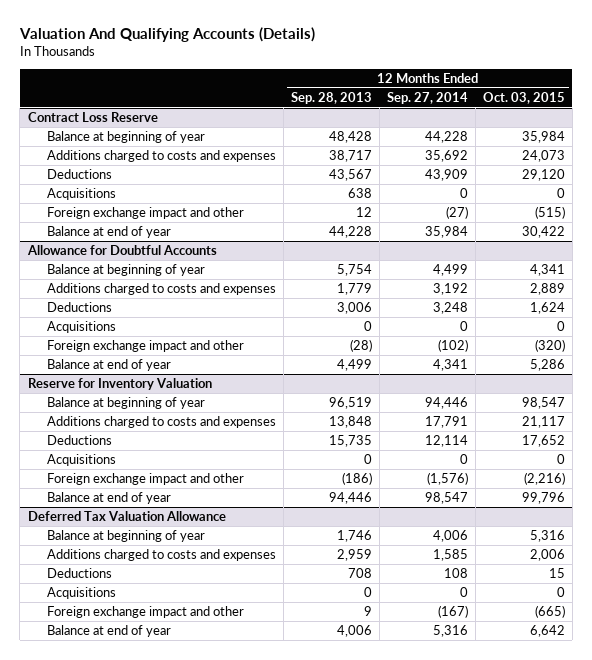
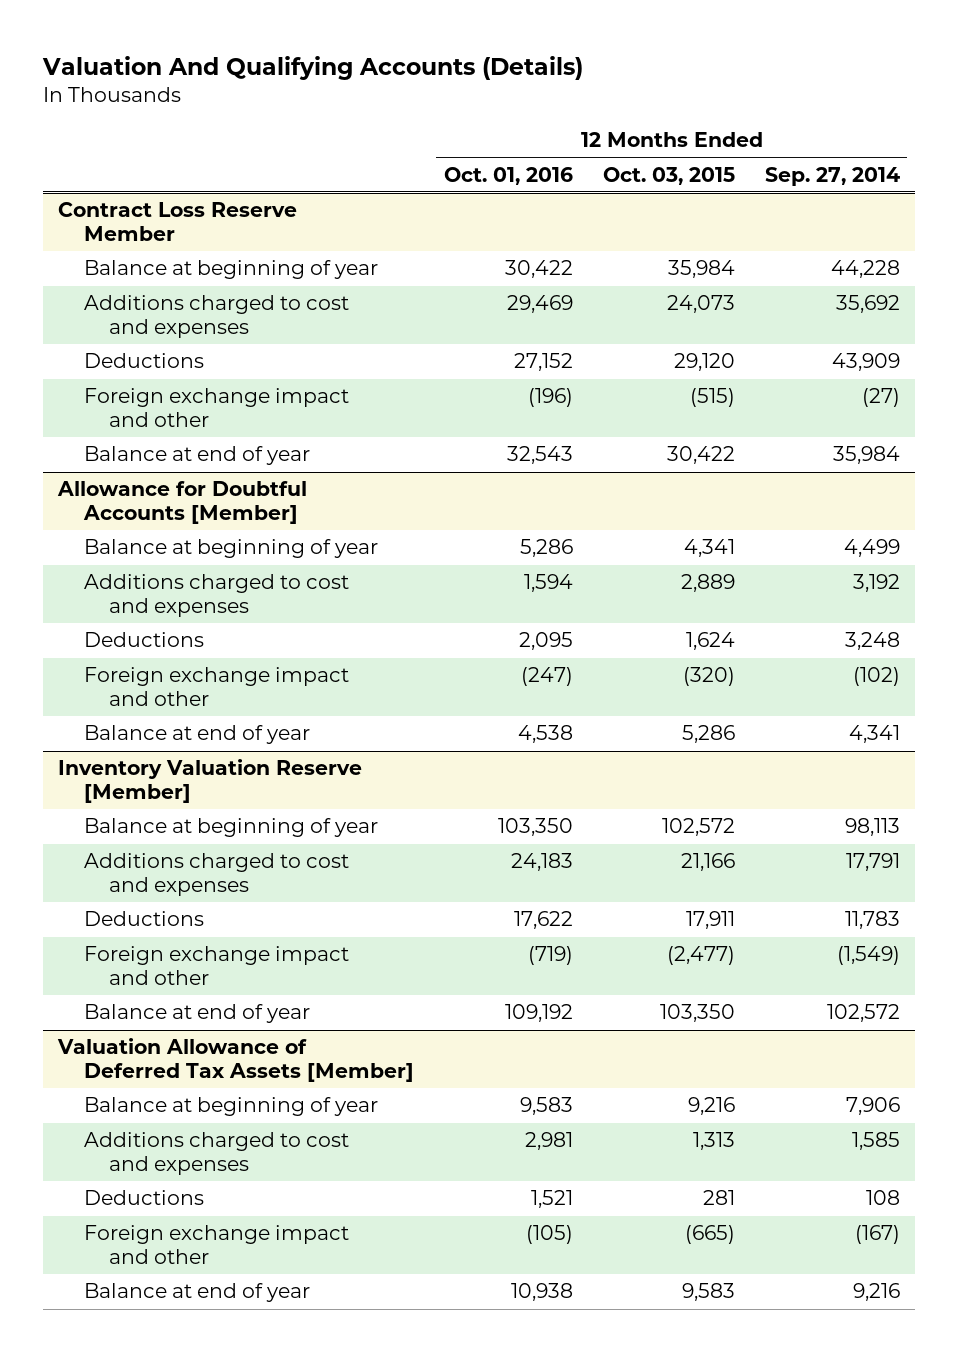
[290,91,372,104] Sep. 28, 2013 -> none
none -> [443,166,573,185] Oct. 01, 2016
[27,111,158,122] Contract Loss Reserve -> [58,202,298,242] Contract Loss Reserve Member
[46,149,276,162] Additions charged to costs and expenses -> [83,295,349,339] Additions charged to cost and expenses
[46,187,116,200] Acquisitions -> none
[26,244,217,255] Allowance for Doubtful Accounts -> [57,481,308,525] Allowance for Doubtful Accounts [Member]
[46,282,276,295] Additions charged to costs and expenses -> [83,574,349,618] Additions charged to cost and expenses
[46,320,116,333] Acquisitions -> none
[46,453,116,466] Acquisitions -> none
[46,586,116,599] Acquisitions -> none
[27,377,212,390] Reserve for Inventory Valuation -> [58,759,363,804] Inventory Valuation Reserve [Member]
[424,396,468,409] 94,446 -> [844,818,900,837] 98,113
[521,396,565,409] 98,547 -> [661,818,735,837] 102,572
[46,415,276,428] Additions charged to costs and expenses -> [83,853,349,897] Additions charged to cost and expenses
[521,415,565,428] 21,117 -> [680,853,735,872] 21,166
[424,434,468,447] 12,114 -> [844,911,900,930] 11,783
[521,434,565,447] 17,652 -> [685,911,735,930] 17,911
[426,471,468,485] (1,576) -> [836,946,900,966] (1,549)
[523,471,565,485] (2,216) -> [666,946,735,966] (2,477)
[424,491,468,504] 98,547 -> [826,1004,900,1023] 102,572
[521,491,565,504] 99,796 -> [659,1004,735,1023] 103,350
[27,510,226,521] Deferred Tax Valuation Allowance -> [57,1038,414,1083] Valuation Allowance of Deferred Tax Assets [Member]
[432,529,468,542] 4,006 -> [845,1097,900,1116] 7,906
[529,529,565,542] 5,316 -> [687,1097,735,1116] 9,216
[46,548,276,561] Additions charged to costs and expenses -> [83,1132,349,1176] Additions charged to cost and expenses
[529,548,565,561] 2,006 -> [692,1132,735,1151] 1,313
[548,567,565,578] 15 -> [702,1190,735,1206] 281
[432,624,468,637] 5,316 -> [852,1283,900,1302] 9,216
[529,624,565,637] 6,642 -> [681,1283,735,1302] 9,583

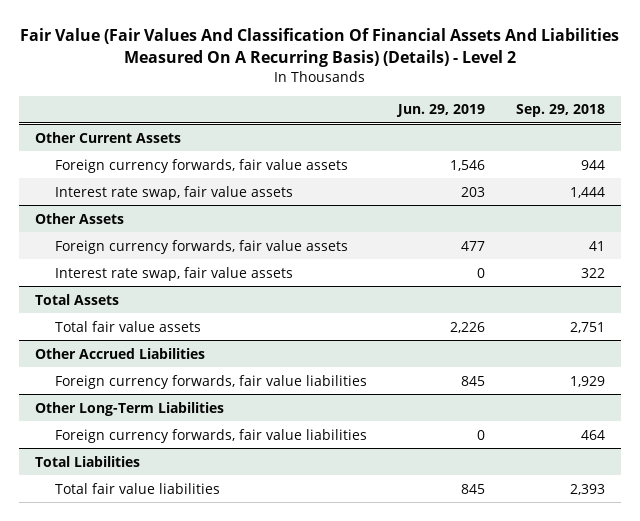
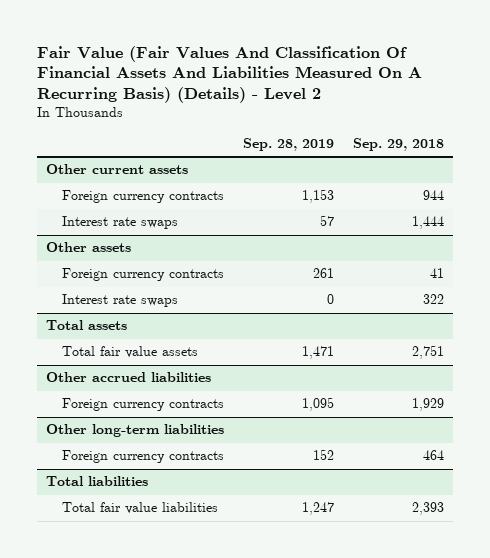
[396,104,486,118] Jun. 29, 2019 -> none
none -> [242,137,334,151] Sep. 28, 2019
[34,131,181,143] Other Current Assets -> [46,164,189,175] Other current assets
[54,158,348,173] Foreign currency forwards, fair value assets -> [61,190,224,204] Foreign currency contracts
[54,185,293,200] Interest rate swap, fair value assets -> [61,216,178,230] Interest rate swaps
[34,212,124,224] Other Assets -> [46,242,132,253] Other assets
[54,239,348,254] Foreign currency forwards, fair value assets -> [61,268,224,282] Foreign currency contracts
[54,266,293,281] Interest rate swap, fair value assets -> [61,294,178,308] Interest rate swaps
[34,293,119,305] Total Assets -> [46,320,128,331] Total assets
[34,347,205,359] Other Accrued Liabilities -> [46,372,212,383] Other accrued liabilities
[54,374,367,389] Foreign currency forwards, fair value liabilities -> [61,398,224,412] Foreign currency contracts
[34,401,224,416] Other Long-Term Liabilities -> [46,424,225,438] Other long-term liabilities
[54,428,367,443] Foreign currency forwards, fair value liabilities -> [61,450,224,464] Foreign currency contracts
[34,455,140,467] Total Liabilities -> [46,476,149,487] Total liabilities

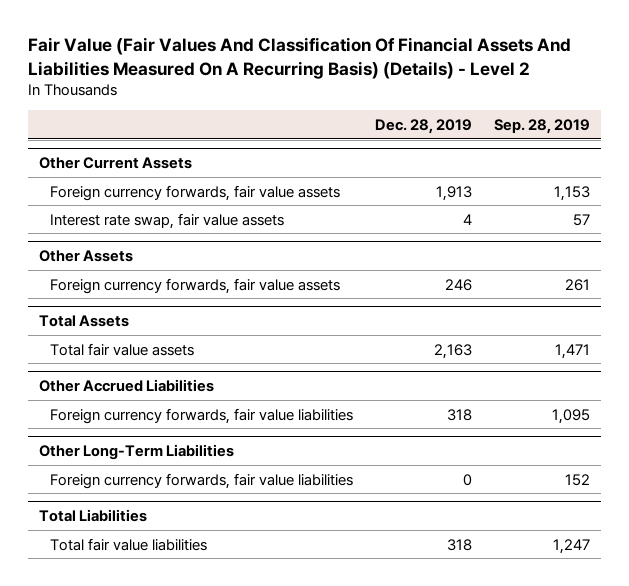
[352,137,444,151] Sep. 29, 2018 -> none
none -> [374,118,472,134] Dec. 28, 2019
[61,294,178,308] Interest rate swaps -> none
[46,164,189,175] Other current assets -> [38,157,192,170] Other Current Assets
[61,190,224,204] Foreign currency contracts -> [49,184,340,201] Foreign currency forwards, fair value assets
[61,216,178,230] Interest rate swaps -> [49,212,284,229] Interest rate swap, fair value assets
[46,242,132,253] Other assets -> [38,250,133,263] Other Assets
[61,268,224,282] Foreign currency contracts -> [49,277,340,294] Foreign currency forwards, fair value assets
[46,320,128,331] Total assets -> [38,315,129,328] Total Assets
[46,372,212,383] Other accrued liabilities -> [38,379,214,393] Other Accrued Liabilities
[61,398,224,412] Foreign currency contracts -> [49,407,353,424] Foreign currency forwards, fair value liabilities
[46,424,225,438] Other long-term liabilities -> [38,444,234,461] Other Long-Term Liabilities
[61,450,224,464] Foreign currency contracts -> [49,472,353,489] Foreign currency forwards, fair value liabilities
[46,476,149,487] Total liabilities -> [38,509,147,523] Total Liabilities

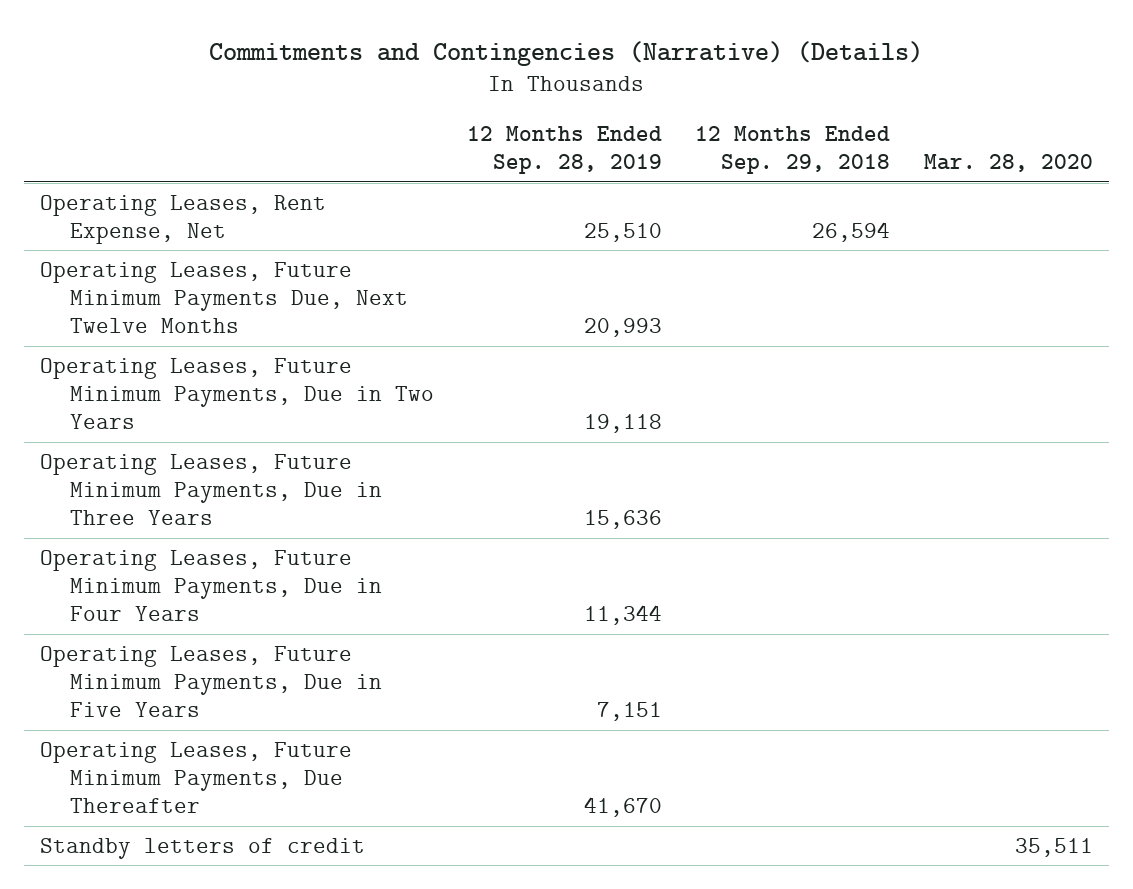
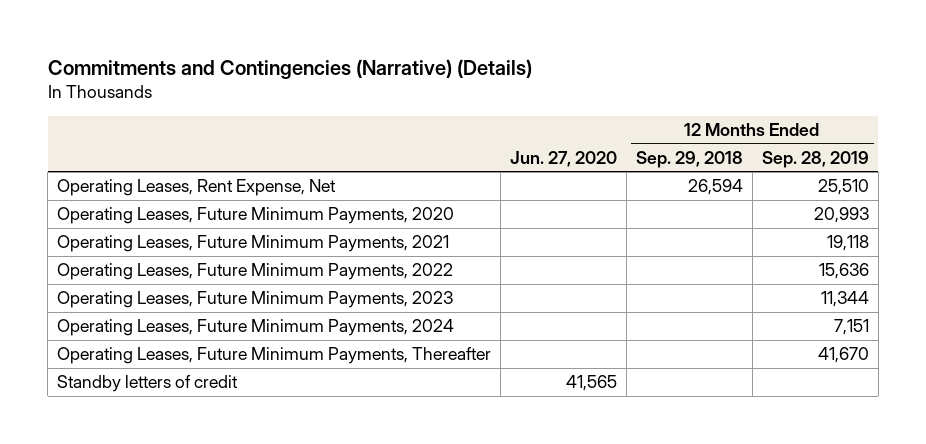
[923,154,1093,173] Mar. 28, 2020 -> none
none -> [509,150,617,167] Jun. 27, 2020
[40,261,409,334] Operating Leases, Future Minimum Payments Due, Next Twelve Months -> [57,207,455,225] Operating Leases, Future Minimum Payments, 2020
[40,357,435,430] Operating Leases, Future Minimum Payments, Due in Two Years -> [57,235,450,253] Operating Leases, Future Minimum Payments, 2021
[40,453,383,526] Operating Leases, Future Minimum Payments, Due in Three Years -> [57,263,454,281] Operating Leases, Future Minimum Payments, 2022
[40,549,383,622] Operating Leases, Future Minimum Payments, Due in Four Years -> [57,291,454,309] Operating Leases, Future Minimum Payments, 2023
[40,645,383,718] Operating Leases, Future Minimum Payments, Due in Five Years -> [57,319,455,337] Operating Leases, Future Minimum Payments, 2024
[40,741,353,814] Operating Leases, Future Minimum Payments, Due Thereafter -> [57,347,492,365] Operating Leases, Future Minimum Payments, Thereafter

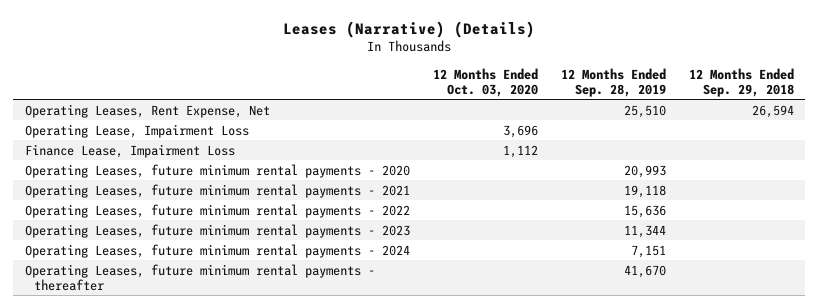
[47,58,532,79] Commitments and Contingencies (Narrative) (Details) -> [283,20,536,38] Leases (Narrative) (Details)
[509,150,617,167] Jun. 27, 2020 -> none
none -> [432,67,538,97] 12 Months Ended Oct. 03, 2020
[57,375,239,393] Standby letters of credit -> none
none -> [24,123,249,138] Operating Lease, Impairment Loss
none -> [24,143,235,158] Finance Lease, Impairment Loss
[57,207,455,225] Operating Leases, Future Minimum Payments, 2020 -> [24,163,410,178] Operating Leases, future minimum rental payments - 2020
[57,235,450,253] Operating Leases, Future Minimum Payments, 2021 -> [24,183,410,198] Operating Leases, future minimum rental payments - 2021
[57,263,454,281] Operating Leases, Future Minimum Payments, 2022 -> [24,203,410,218] Operating Leases, future minimum rental payments - 2022
[57,291,454,309] Operating Leases, Future Minimum Payments, 2023 -> [24,223,410,238] Operating Leases, future minimum rental payments - 2023
[57,319,455,337] Operating Leases, Future Minimum Payments, 2024 -> [24,243,410,258] Operating Leases, future minimum rental payments - 2024
[57,347,492,365] Operating Leases, Future Minimum Payments, Thereafter -> [24,263,375,291] Operating Leases, future minimum rental payments - thereafter

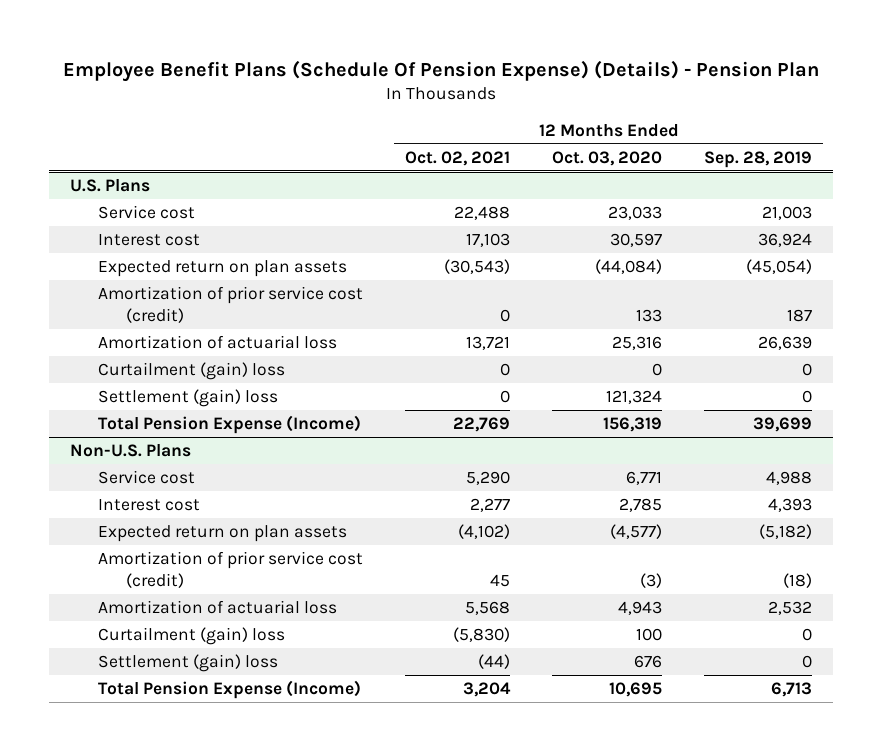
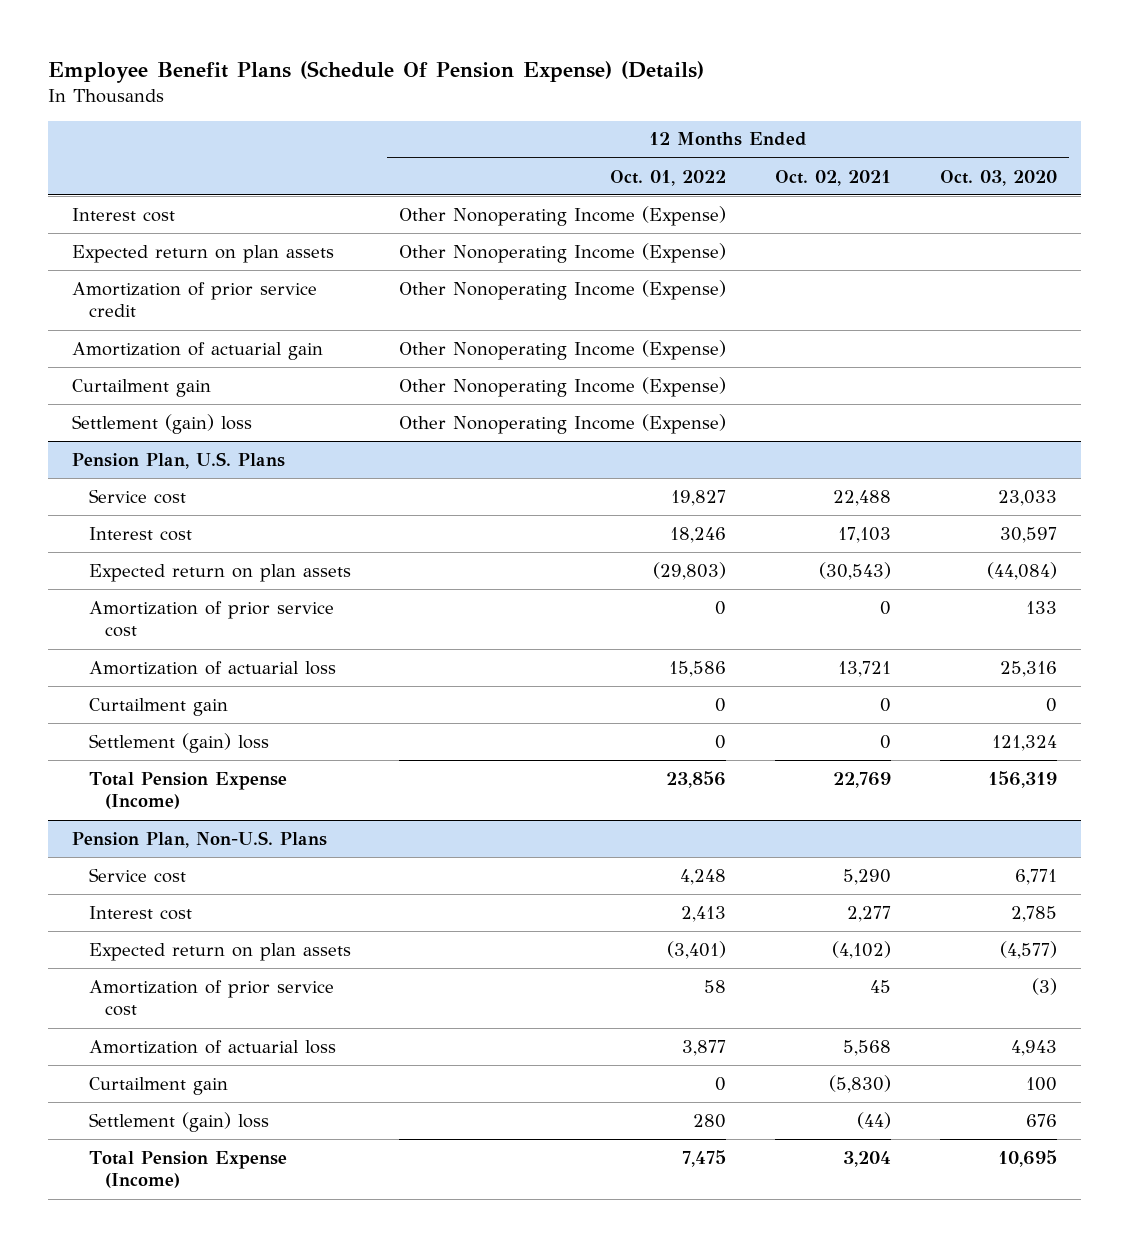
[63,60,820,83] Employee Benefit Plans (Schedule Of Pension Expense) (Details) - Pension Plan -> [48,60,705,83] Employee Benefit Plans (Schedule Of Pension Expense) (Details)
[704,150,813,168] Sep. 28, 2019 -> none
none -> [610,169,727,186] Oct. 01, 2022
none -> [72,207,176,222] Interest cost
none -> [72,244,335,263] Expected return on plan assets
none -> [72,281,318,318] Amortization of prior service credit
none -> [72,341,324,360] Amortization of actuarial gain
none -> [72,378,212,397] Curtailment gain
none -> [72,413,253,434] Settlement (gain) loss
[70,178,151,192] U.S. Plans -> [72,451,286,469] Pension Plan, U.S. Plans
[97,285,363,323] Amortization of prior service cost (credit) -> [88,600,334,638] Amortization of prior service cost
[97,361,285,380] Curtailment (gain) loss -> [88,697,228,716] Curtailment gain
[70,443,192,457] Non-U.S. Plans -> [72,830,328,848] Pension Plan, Non-U.S. Plans
[97,550,363,588] Amortization of prior service cost (credit) -> [88,979,334,1017] Amortization of prior service cost
[97,626,285,645] Curtailment (gain) loss -> [88,1076,228,1095] Curtailment gain

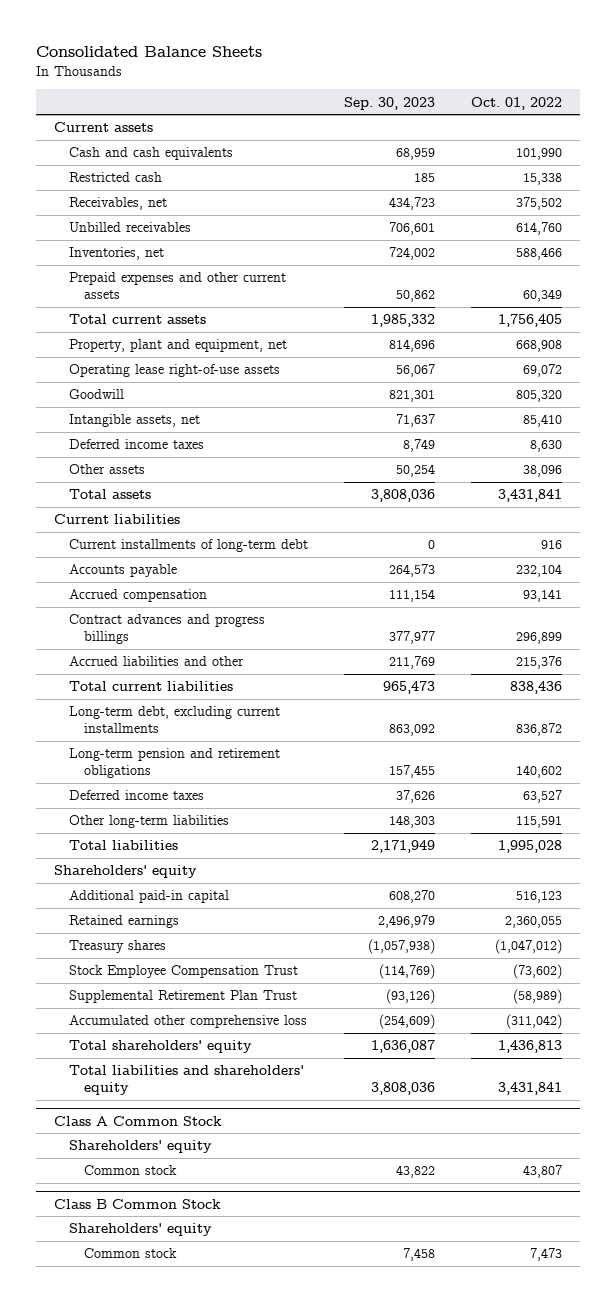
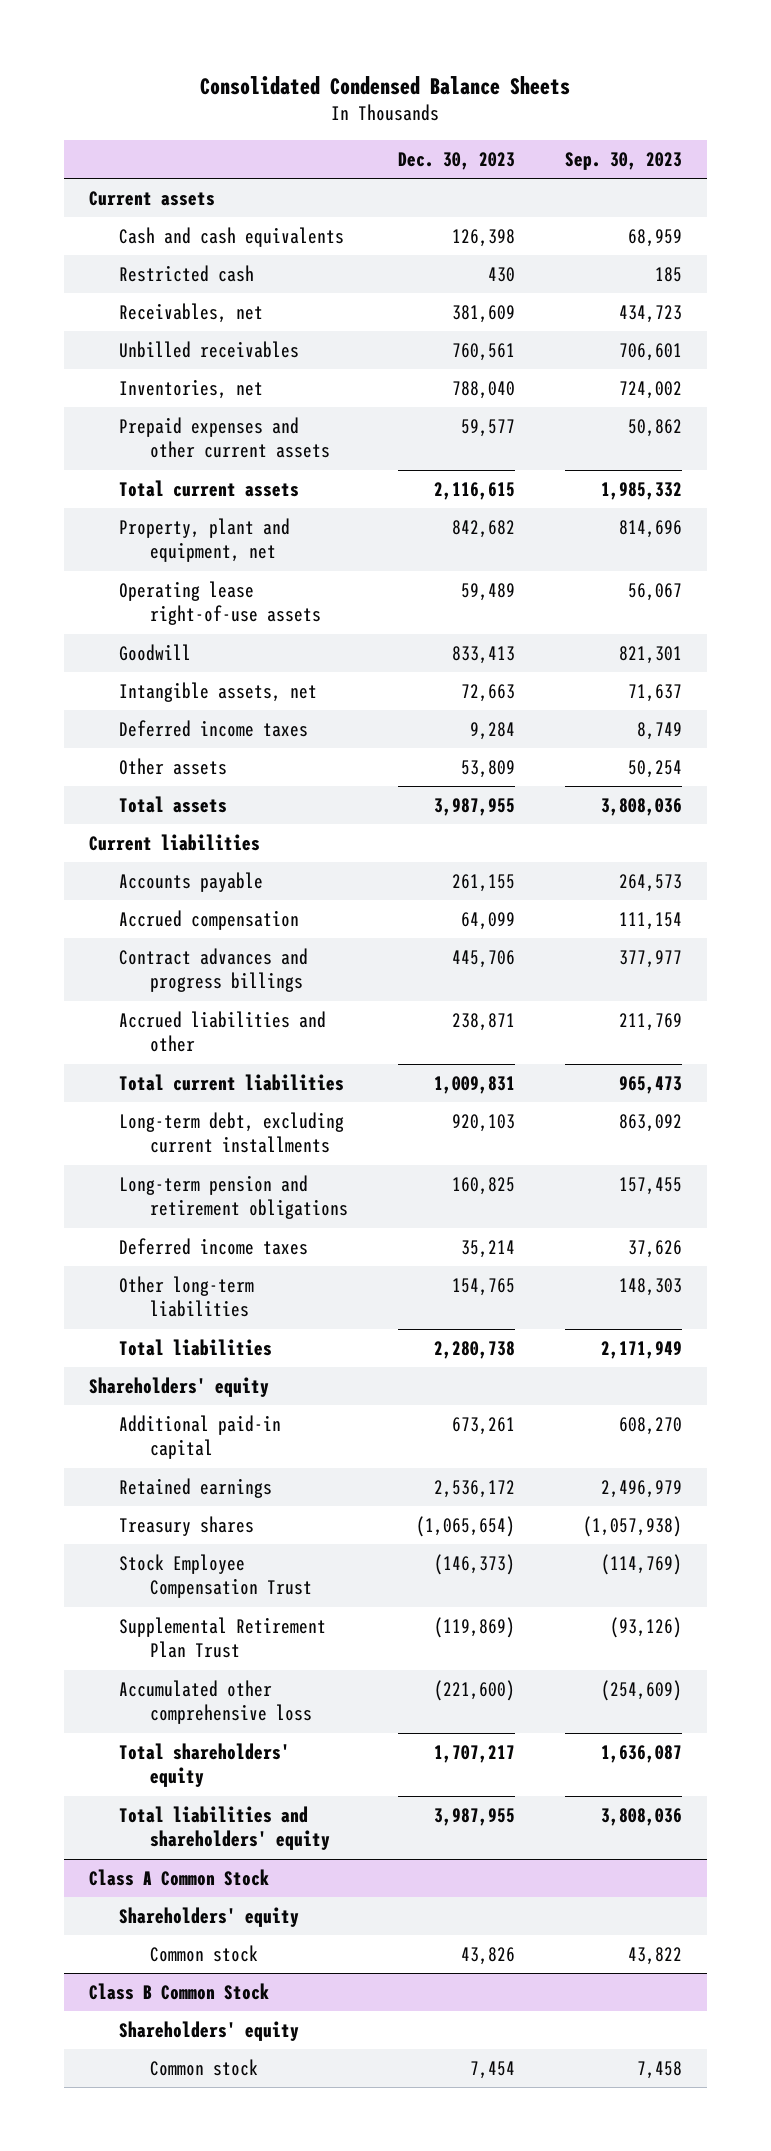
[36,46,263,58] Consolidated Balance Sheets -> [200,76,571,96] Consolidated Condensed Balance Sheets
[471,96,563,110] Oct. 01, 2022 -> none
none -> [397,151,515,170] Dec. 30, 2023
[69,539,309,553] Current installments of long-term debt -> none

